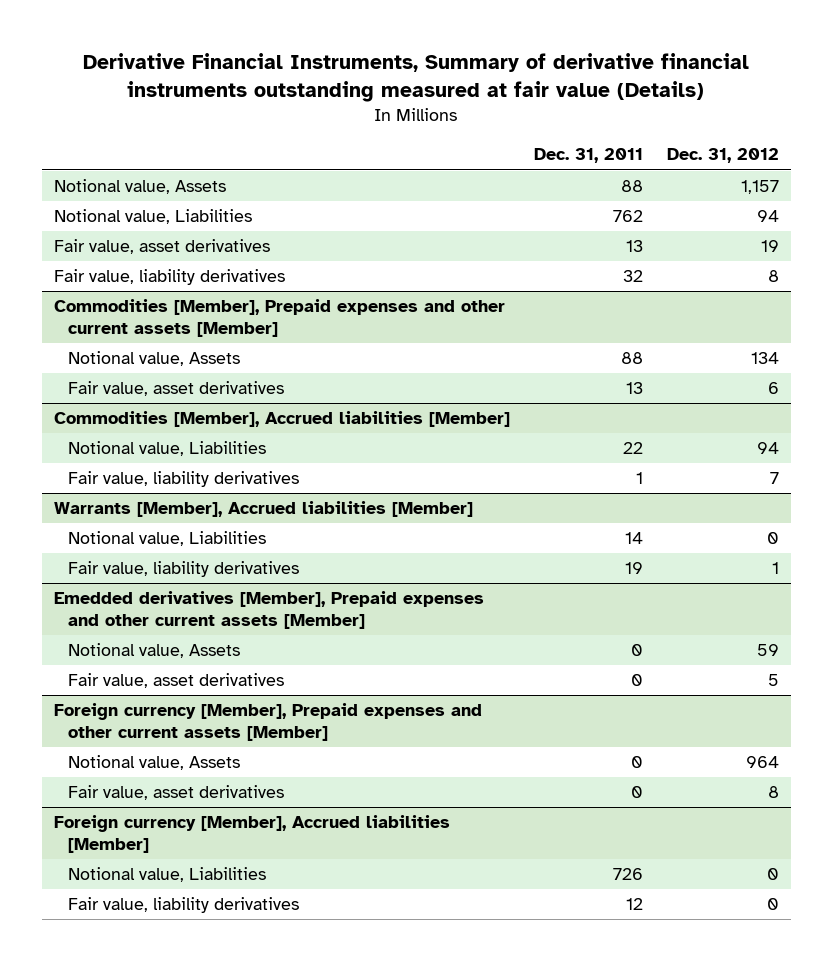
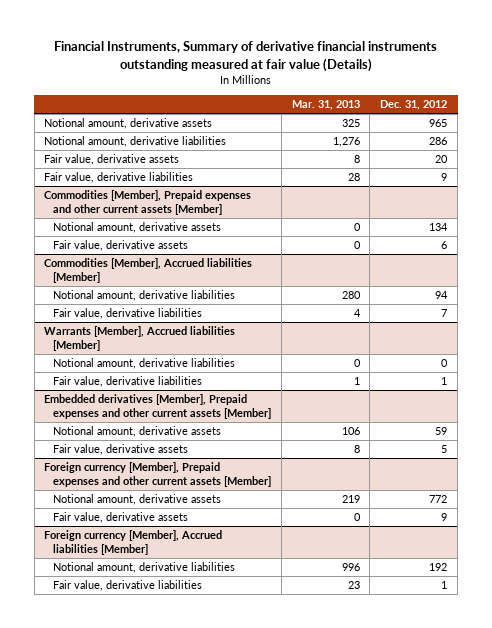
[83,53,750,103] Derivative Financial Instruments, Summary of derivative financial instruments outstanding measured at fair value (Details) -> [53,41,437,72] Financial Instruments, Summary of derivative financial instruments outstanding measured at fair value (Details)
[533,148,643,164] Dec. 31, 2011 -> none
none -> [291,100,360,111] Mar. 31, 2013
[53,179,226,195] Notional value, Assets -> [44,118,213,130] Notional amount, derivative assets
[741,180,780,195] 1,157 -> [429,119,448,128] 965
[53,209,252,225] Notional value, Liabilities -> [44,136,227,148] Notional amount, derivative liabilities
[757,210,780,223] 94 -> [429,137,448,146] 286
[53,239,270,255] Fair value, asset derivatives -> [44,154,180,166] Fair value, derivative assets
[761,240,780,253] 19 -> [435,155,449,164] 20
[53,269,285,286] Fair value, liability derivatives -> [44,172,194,184] Fair value, derivative liabilities
[768,270,780,283] 8 -> [441,173,448,182] 9
[68,351,241,367] Notional value, Assets -> [52,222,221,234] Notional amount, derivative assets
[68,381,285,397] Fair value, asset derivatives -> [52,240,188,252] Fair value, derivative assets
[68,441,267,457] Notional value, Liabilities -> [52,290,235,302] Notional amount, derivative liabilities
[68,471,300,488] Fair value, liability derivatives -> [52,308,202,320] Fair value, derivative liabilities
[68,531,267,547] Notional value, Liabilities -> [52,358,235,370] Notional amount, derivative liabilities
[68,561,300,578] Fair value, liability derivatives -> [52,376,202,388] Fair value, derivative liabilities
[53,591,484,629] Emedded derivatives [Member], Prepaid expenses and other current assets [Member] -> [44,394,271,419] Embedded derivatives [Member], Prepaid expenses and other current assets [Member]
[68,643,241,659] Notional value, Assets -> [52,426,221,438] Notional amount, derivative assets
[68,673,285,689] Fair value, asset derivatives -> [52,444,188,456] Fair value, derivative assets
[68,755,241,771] Notional value, Assets -> [52,494,221,506] Notional amount, derivative assets
[746,756,780,769] 964 -> [429,495,448,504] 772
[68,785,285,801] Fair value, asset derivatives -> [52,512,188,524] Fair value, derivative assets
[768,786,780,799] 8 -> [441,513,448,522] 9
[68,867,267,883] Notional value, Liabilities -> [52,562,235,574] Notional amount, derivative liabilities
[767,868,780,881] 0 -> [429,563,448,572] 192
[68,897,300,914] Fair value, liability derivatives -> [52,580,202,592] Fair value, derivative liabilities
[767,898,780,911] 0 -> [441,581,448,590] 1

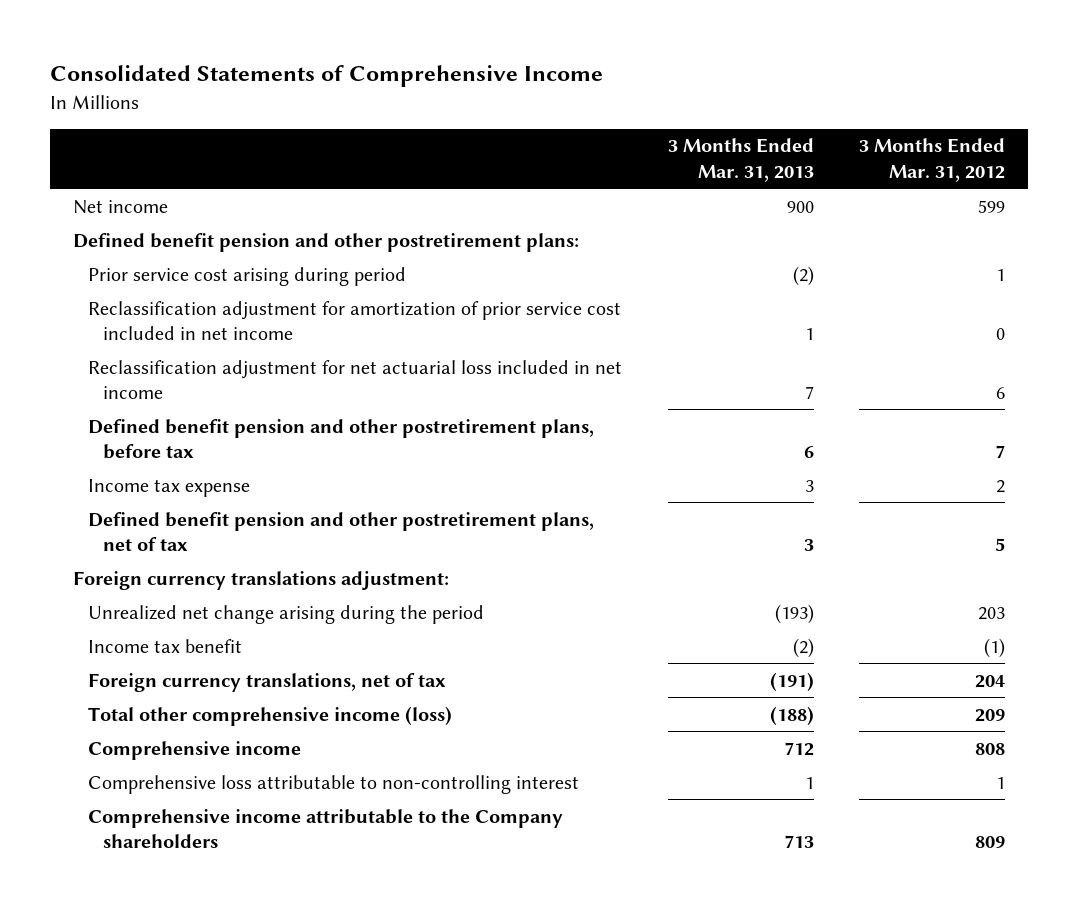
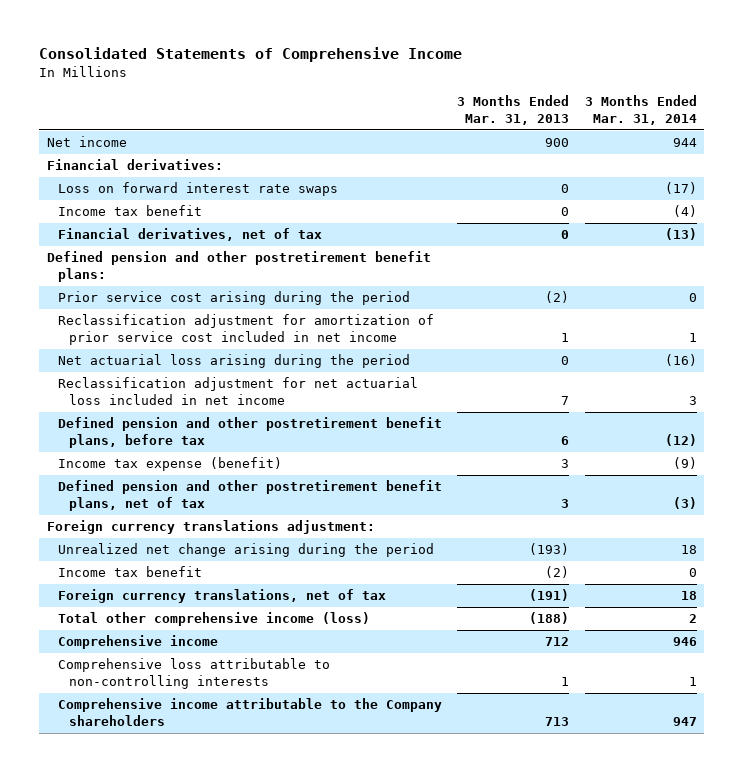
[858,138,1005,182] 3 Months Ended Mar. 31, 2012 -> none
none -> [584,95,697,125] 3 Months Ended Mar. 31, 2014
none -> [47,159,224,171] Financial derivatives:
none -> [57,182,338,197] Loss on forward interest rate swaps
none -> [57,205,202,217] Income tax benefit
none -> [57,228,322,242] Financial derivatives, net of tax
[72,232,579,252] Defined benefit pension and other postretirement plans: -> [47,251,432,282] Defined pension and other postretirement benefit plans:
[88,266,407,286] Prior service cost arising during period -> [57,291,410,306] Prior service cost arising during the period
none -> [57,354,410,369] Net actuarial loss arising during the period
[88,418,595,459] Defined benefit pension and other postretirement plans, before tax -> [57,417,442,448] Defined pension and other postretirement benefit plans, before tax
[88,478,251,497] Income tax expense -> [57,457,282,472] Income tax expense (benefit)
[88,511,595,551] Defined benefit pension and other postretirement plans, net of tax -> [57,480,442,511] Defined pension and other postretirement benefit plans, net of tax
[88,774,580,794] Comprehensive loss attributable to non-controlling interest -> [57,658,330,689] Comprehensive loss attributable to non-controlling interests

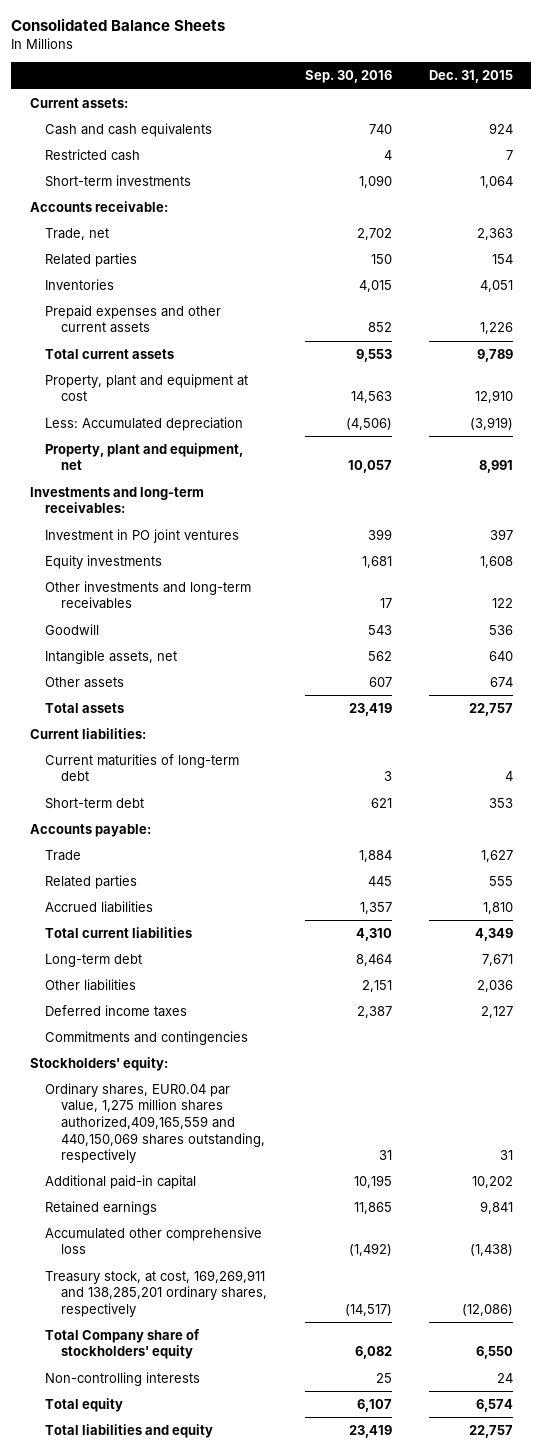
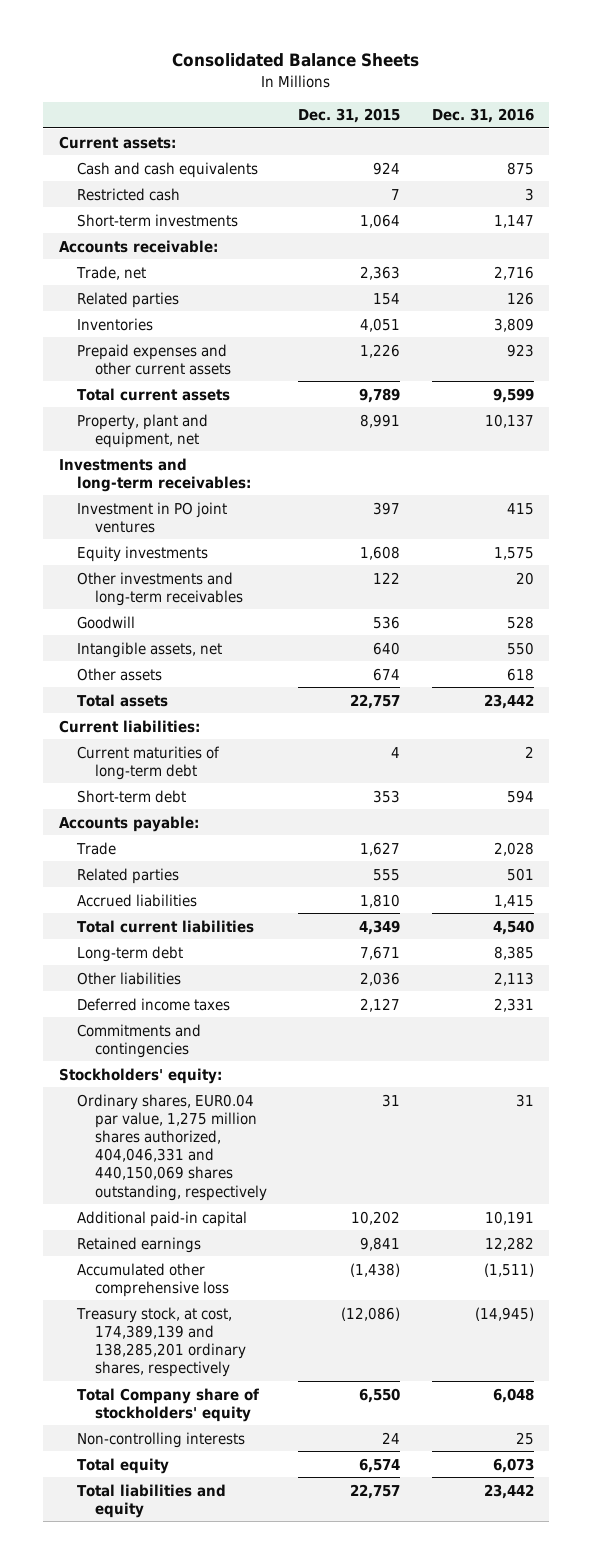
[304,70,392,84] Sep. 30, 2016 -> none
none -> [431,108,534,124] Dec. 31, 2016
[45,373,249,402] Property, plant and equipment at cost -> none
[45,416,244,431] Less: Accumulated depreciation -> none
[45,1082,266,1164] Ordinary shares, EUR0.04 par value, 1,275 million shares authorized,409,165,559 and 440,150,069 shares outstanding, respectively -> [76,1093,268,1201] Ordinary shares, EUR0.04 par value, 1,275 million shares authorized, 404,046,331 and 440,150,069 shares outstanding, respectively
[45,1269,268,1318] Treasury stock, at cost, 169,269,911 and 138,285,201 ordinary shares, respectively -> [75,1306,247,1378] Treasury stock, at cost, 174,389,139 and 138,285,201 ordinary shares, respectively

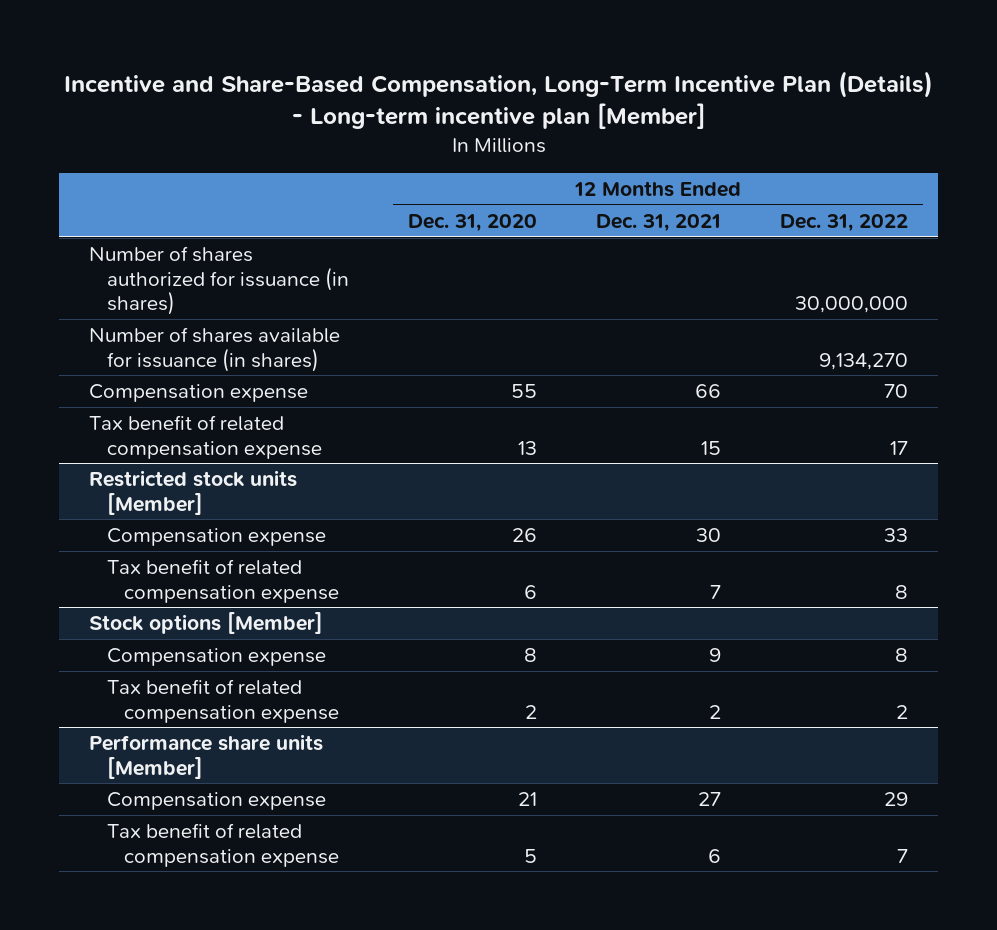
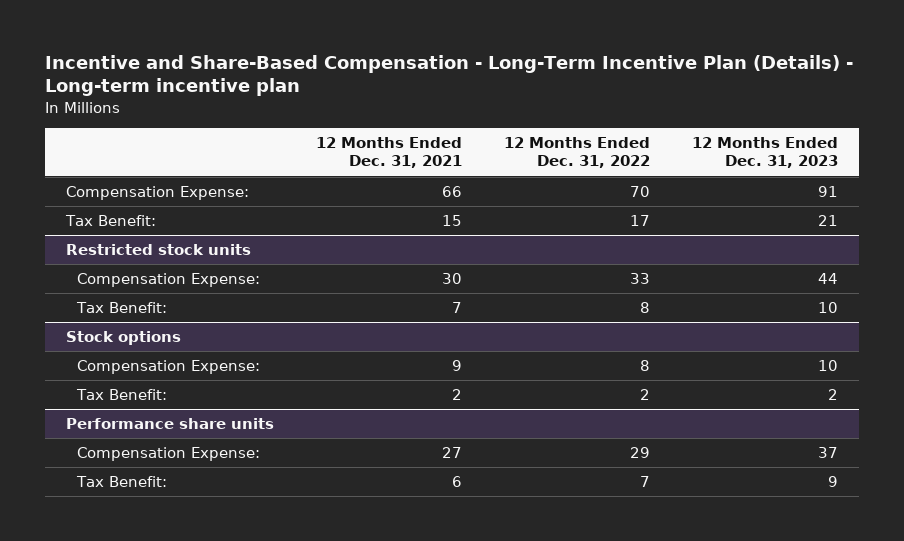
[63,70,933,130] Incentive and Share-Based Compensation, Long-Term Incentive Plan (Details) - Long-term incentive plan [Member] -> [45,54,854,97] Incentive and Share-Based Compensation - Long-Term Incentive Plan (Details) - Long-term incentive plan
[407,213,537,232] Dec. 31, 2020 -> none
none -> [691,137,838,169] 12 Months Ended Dec. 31, 2023
[88,245,349,316] Number of shares authorized for issuance (in shares) -> none
[88,326,340,372] Number of shares available for issuance (in shares) -> none
[88,383,308,402] Compensation expense -> [66,186,250,201] Compensation Expense:
[88,414,322,459] Tax benefit of related compensation expense -> [65,215,157,227] Tax Benefit:
[88,469,297,515] Restricted stock units [Member] -> [66,244,252,256] Restricted stock units
[106,527,326,546] Compensation expense -> [77,273,261,288] Compensation Expense:
[106,558,340,603] Tax benefit of related compensation expense -> [76,302,168,314] Tax Benefit:
[88,611,323,634] Stock options [Member] -> [66,331,182,346] Stock options
[106,647,326,666] Compensation expense -> [77,360,261,375] Compensation Expense:
[106,678,340,723] Tax benefit of related compensation expense -> [76,389,168,401] Tax Benefit:
[88,733,323,779] Performance share units [Member] -> [66,418,275,430] Performance share units
[106,791,326,810] Compensation expense -> [77,447,261,462] Compensation Expense:
[106,822,340,867] Tax benefit of related compensation expense -> [76,476,168,488] Tax Benefit:

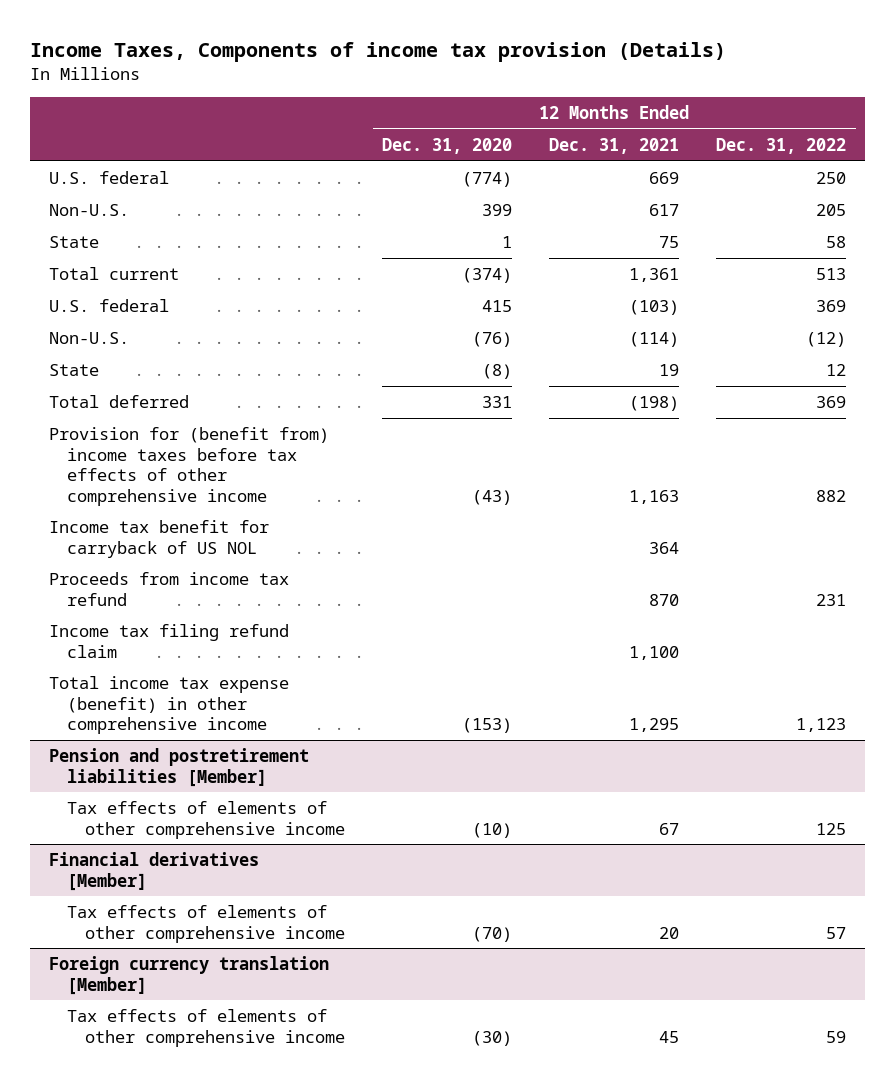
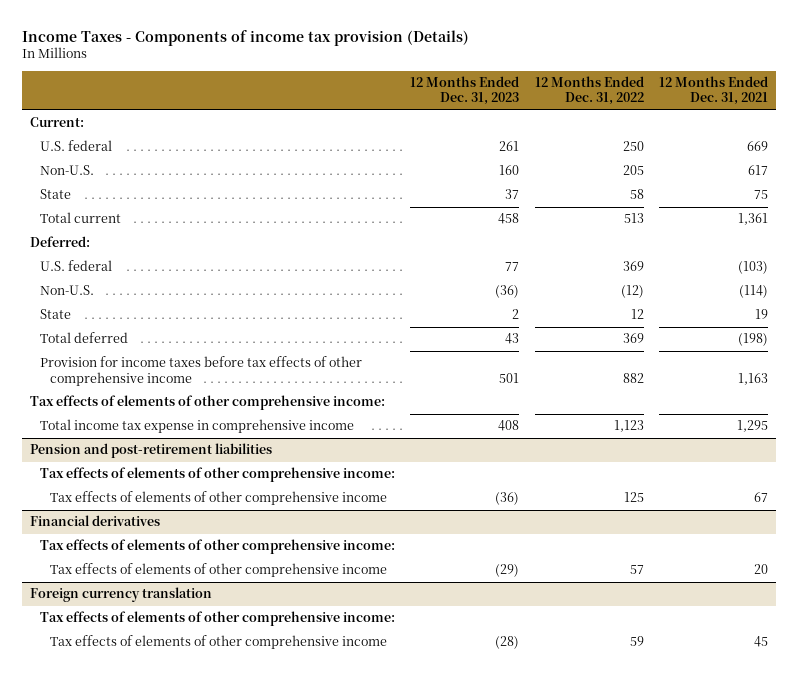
[30,41,727,62] Income Taxes, Components of income tax provision (Details) -> [22,29,470,46] Income Taxes - Components of income tax provision (Details)
[382,137,513,154] Dec. 31, 2020 -> none
none -> [410,76,520,106] 12 Months Ended Dec. 31, 2023
none -> [30,117,85,128] Current:
none -> [30,236,91,248] Deferred:
[48,519,269,558] Income tax benefit for carryback of US NOL -> none
[48,571,289,606] Proceeds from income tax refund -> none
[48,623,289,658] Income tax filing refund claim -> none
[48,426,329,506] Provision for (benefit from) income taxes before tax effects of other comprehensive income -> [40,356,363,386] Provision for income taxes before tax effects of other comprehensive income
none -> [30,395,386,411] Tax effects of elements of other comprehensive income:
[48,675,289,735] Total income tax expense (benefit) in other comprehensive income -> [40,419,355,434] Total income tax expense in comprehensive income
[48,747,309,787] Pension and postretirement liabilities [Member] -> [30,443,273,459] Pension and post-retirement liabilities
none -> [40,467,396,483] Tax effects of elements of other comprehensive income:
[48,851,259,891] Financial derivatives [Member] -> [30,515,161,527] Financial derivatives
none -> [40,539,396,555] Tax effects of elements of other comprehensive income:
[48,955,329,995] Foreign currency translation [Member] -> [30,587,213,603] Foreign currency translation
none -> [40,611,396,627] Tax effects of elements of other comprehensive income:

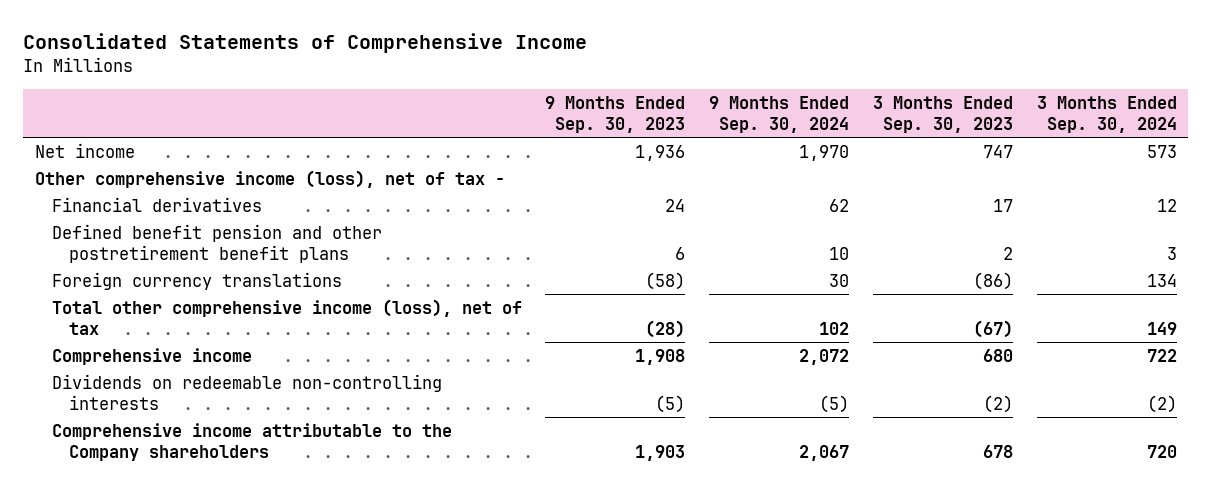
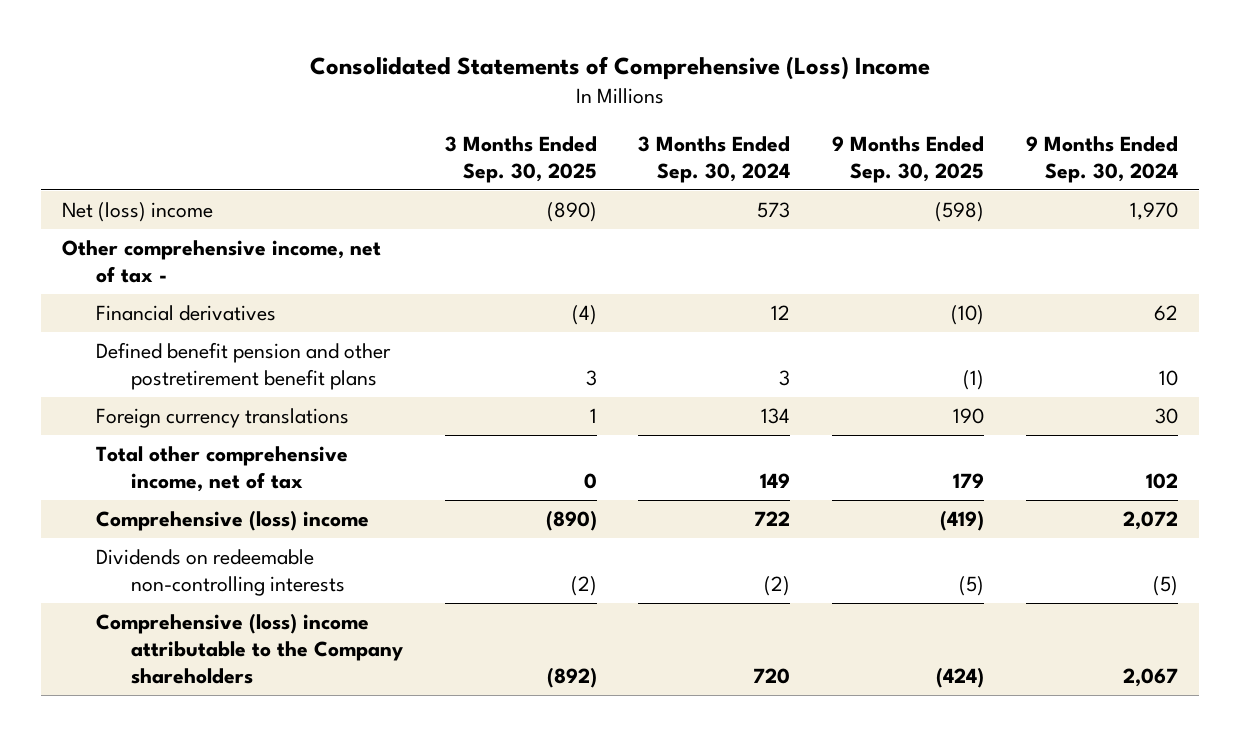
[22,33,587,54] Consolidated Statements of Comprehensive Income -> [310,56,931,81] Consolidated Statements of Comprehensive (Loss) Income
[545,96,686,133] 9 Months Ended Sep. 30, 2023 -> none
[872,96,1013,133] 3 Months Ended Sep. 30, 2023 -> none
none -> [444,135,597,183] 3 Months Ended Sep. 30, 2025
none -> [832,135,985,183] 9 Months Ended Sep. 30, 2025
[34,142,135,158] Net income -> [62,201,214,222] Net (loss) income
[34,169,505,188] Other comprehensive income (loss), net of tax - -> [62,239,382,284] Other comprehensive income, net of tax -
[51,298,522,335] Total other comprehensive income (loss), net of tax -> [96,445,349,493] Total other comprehensive income, net of tax
[51,347,252,365] Comprehensive income -> [96,509,370,531] Comprehensive (loss) income
[51,422,452,461] Comprehensive income attributable to the Company shareholders -> [96,612,403,685] Comprehensive (loss) income attributable to the Company shareholders

